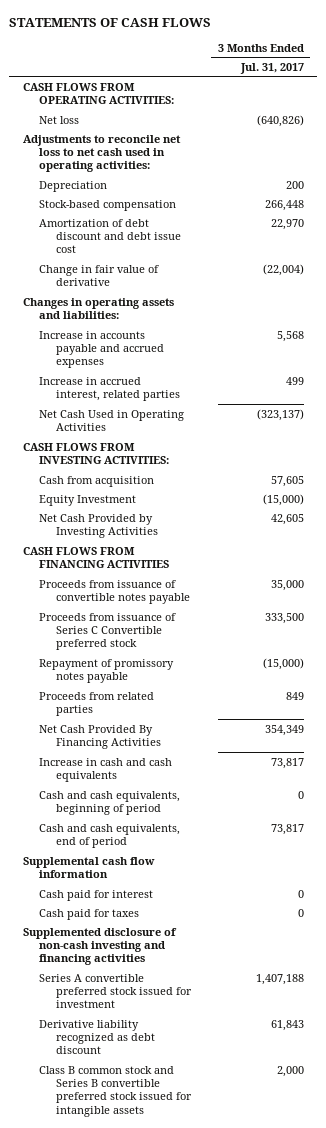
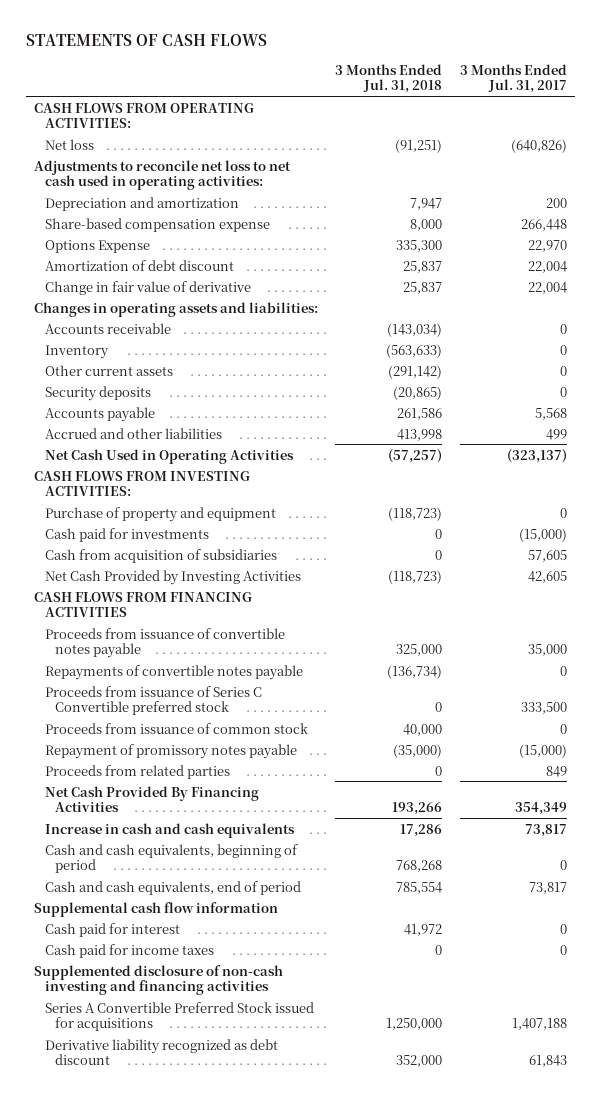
none -> [335,63,443,94] 3 Months Ended Jul. 31, 2018
[39,180,108,192] Depreciation -> [44,196,239,211] Depreciation and amortization
[39,199,177,211] Stock-based compensation -> [44,217,270,232] Share-based compensation expense
none -> [44,239,150,253] Options Expense
[39,218,182,254] Amortization of debt discount and debt issue cost -> [44,259,234,271] Amortization of debt discount
[270,218,304,230] 22,970 -> [527,260,567,273] 22,004
[262,263,304,276] (22,004) -> [527,281,567,294] 22,004
none -> [44,322,171,334] Accounts receivable
none -> [44,344,109,359] Inventory
none -> [44,364,173,376] Other current assets
none -> [44,385,151,401] Security deposits
[39,330,165,369] Increase in accounts payable and accrued expenses -> [44,406,155,422] Accounts payable
[39,376,181,402] Increase in accrued interest, related parties -> [44,427,222,439] Accrued and other liabilities
[39,494,137,506] Equity Investment -> none
none -> [44,506,276,522] Purchase of property and equipment
none -> [44,527,209,542] Cash paid for investments
[39,475,155,487] Cash from acquisition -> [44,548,277,563] Cash from acquisition of subsidiaries
none -> [44,664,303,680] Repayments of convertible notes payable
none -> [44,722,308,734] Proceeds from issuance of common stock
[39,908,140,920] Cash paid for taxes -> [44,943,214,958] Cash paid for income taxes
[39,973,193,1009] Series A convertible preferred stock issued for investment -> [44,1001,314,1031] Series A Convertible Preferred Stock issued for acquisitions
[39,1065,193,1117] Class B common stock and Series B convertible preferred stock issued for intangible assets -> none

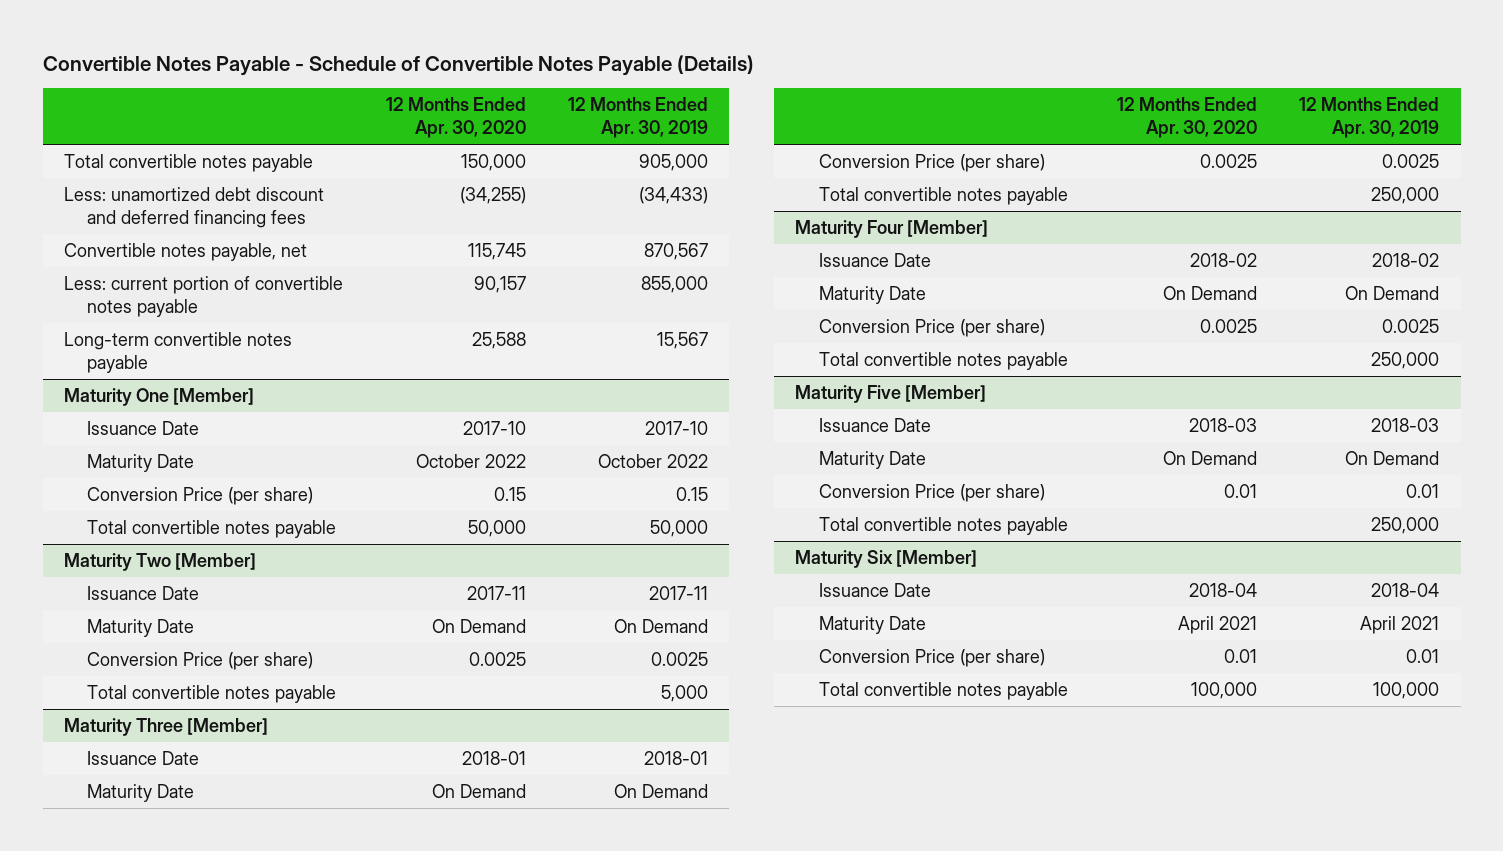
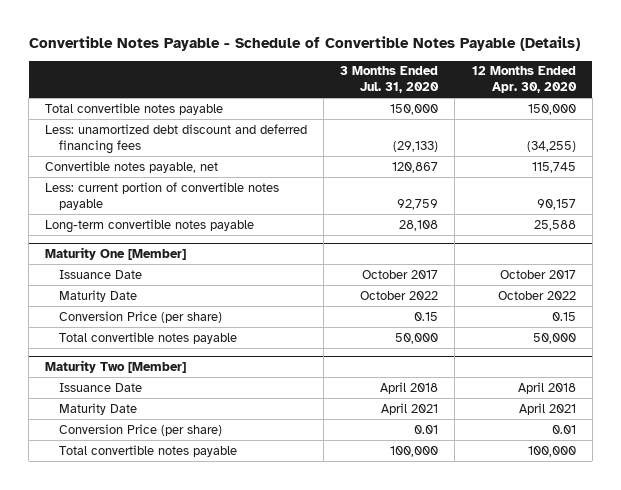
[568,97,709,139] 12 Months Ended Apr. 30, 2019 -> none
none -> [340,66,440,94] 3 Months Ended Jul. 31, 2020
[462,420,526,435] 2017-10 -> [499,269,576,279] October 2017
[87,618,195,637] Maturity Date -> none
[87,651,314,670] Conversion Price (per share) -> none
[87,684,337,703] Total convertible notes payable -> none
[64,717,269,736] Maturity Three [Member] -> none
[87,750,200,765] Issuance Date -> none
[87,783,195,802] Maturity Date -> none
[818,153,1045,172] Conversion Price (per share) -> none
[818,186,1068,205] Total convertible notes payable -> none
[795,219,989,238] Maturity Four [Member] -> none
[818,252,931,267] Issuance Date -> none
[818,285,926,304] Maturity Date -> none
[818,318,1045,337] Conversion Price (per share) -> none
[818,351,1068,370] Total convertible notes payable -> none
[795,384,987,403] Maturity Five [Member] -> none
[818,417,931,432] Issuance Date -> none
[818,450,926,469] Maturity Date -> none
[818,483,1045,502] Conversion Price (per share) -> none
[818,516,1068,535] Total convertible notes payable -> none
[795,549,978,568] Maturity Six [Member] -> none
[818,582,931,597] Issuance Date -> none
[466,585,526,600] 2017-11 -> [517,381,576,394] April 2018

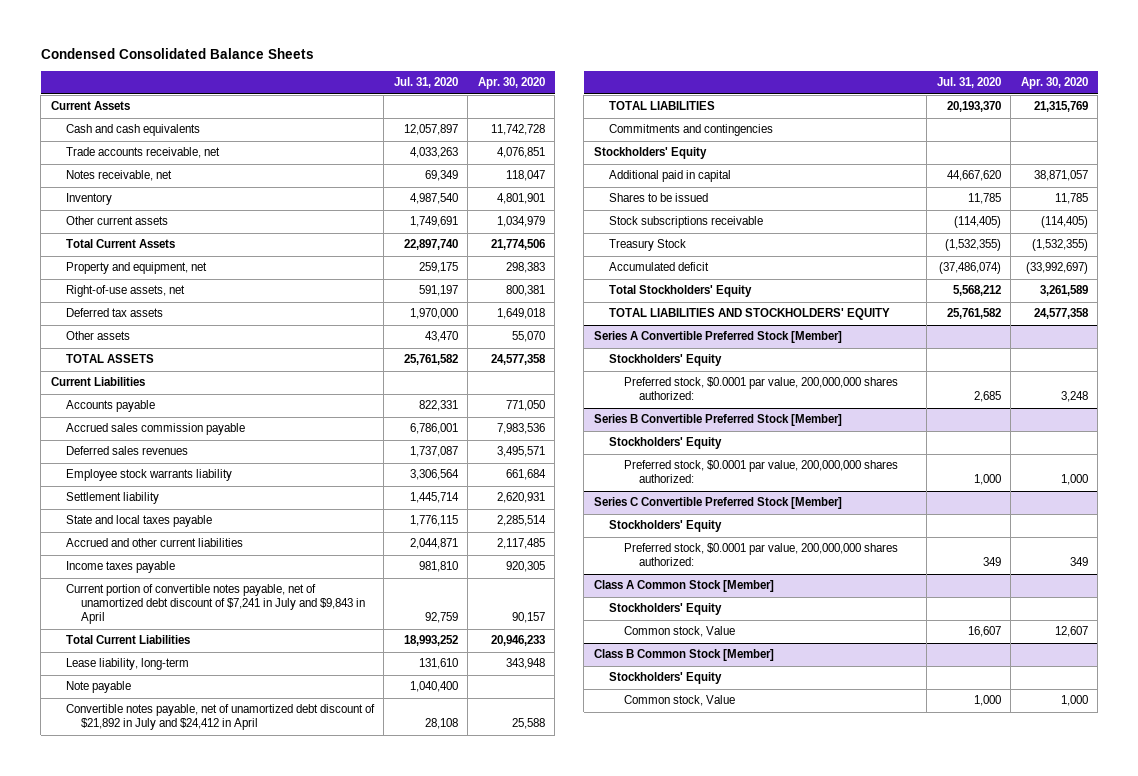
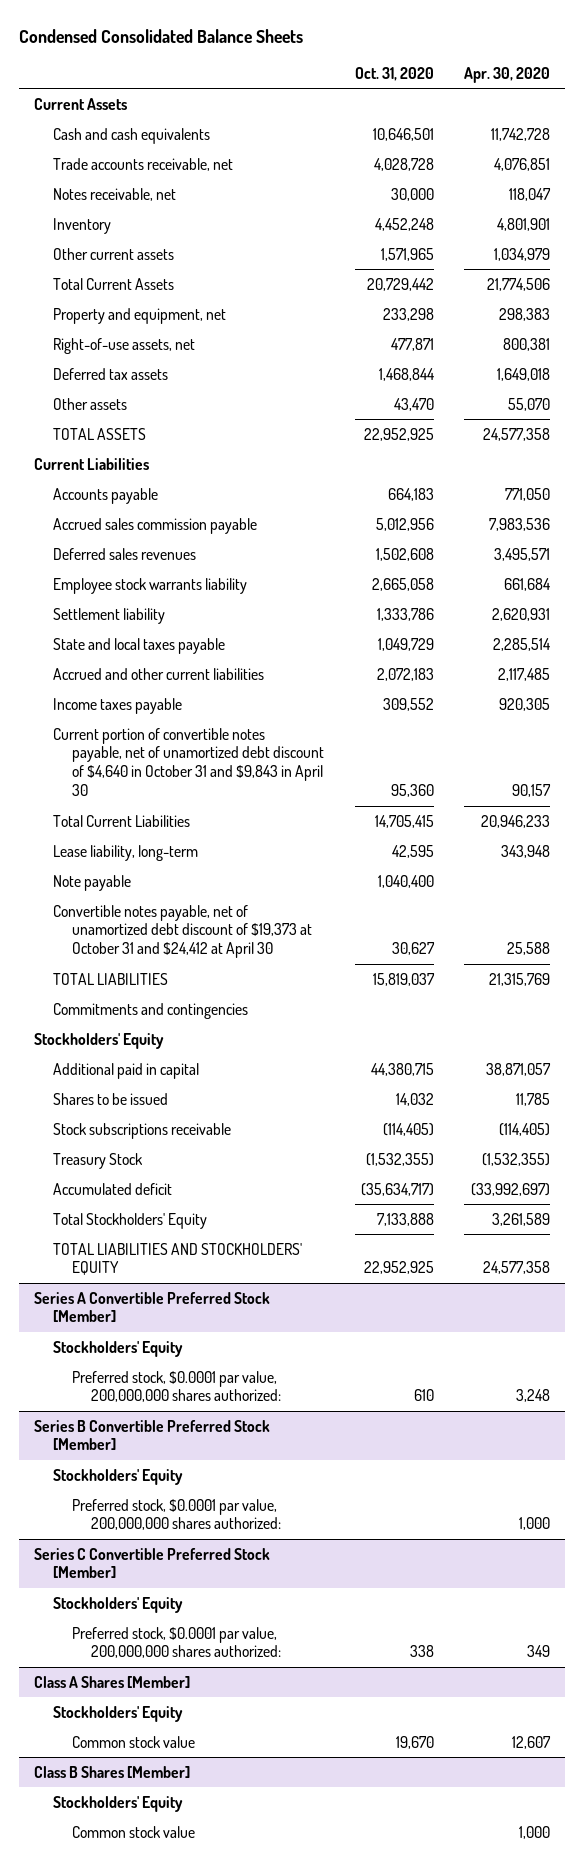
[393,77,458,89] Jul. 31, 2020 -> none
none -> [354,66,434,81] Oct. 31, 2020
[65,584,365,625] Current portion of convertible notes payable, net of unamortized debt discount of $7,241 in July and $9,843 in April -> [53,727,325,797] Current portion of convertible notes payable, net of unamortized debt discount of $4,640 in October 31 and $9,843 in April 30
[65,704,375,731] Convertible notes payable, net of unamortized debt discount of $21,892 in July and $24,412 in April -> [53,904,313,959] Convertible notes payable, net of unamortized debt discount of $19,373 at October 31 and $24,412 at April 30
[593,580,774,593] Class A Common Stock [Member] -> [34,1675,191,1688] Class A Shares [Member]
[623,626,735,638] Common stock, Value -> [72,1735,196,1748] Common stock value
[593,649,774,662] Class B Common Stock [Member] -> [34,1765,191,1778] Class B Shares [Member]
[623,695,735,707] Common stock, Value -> [72,1825,196,1838] Common stock value

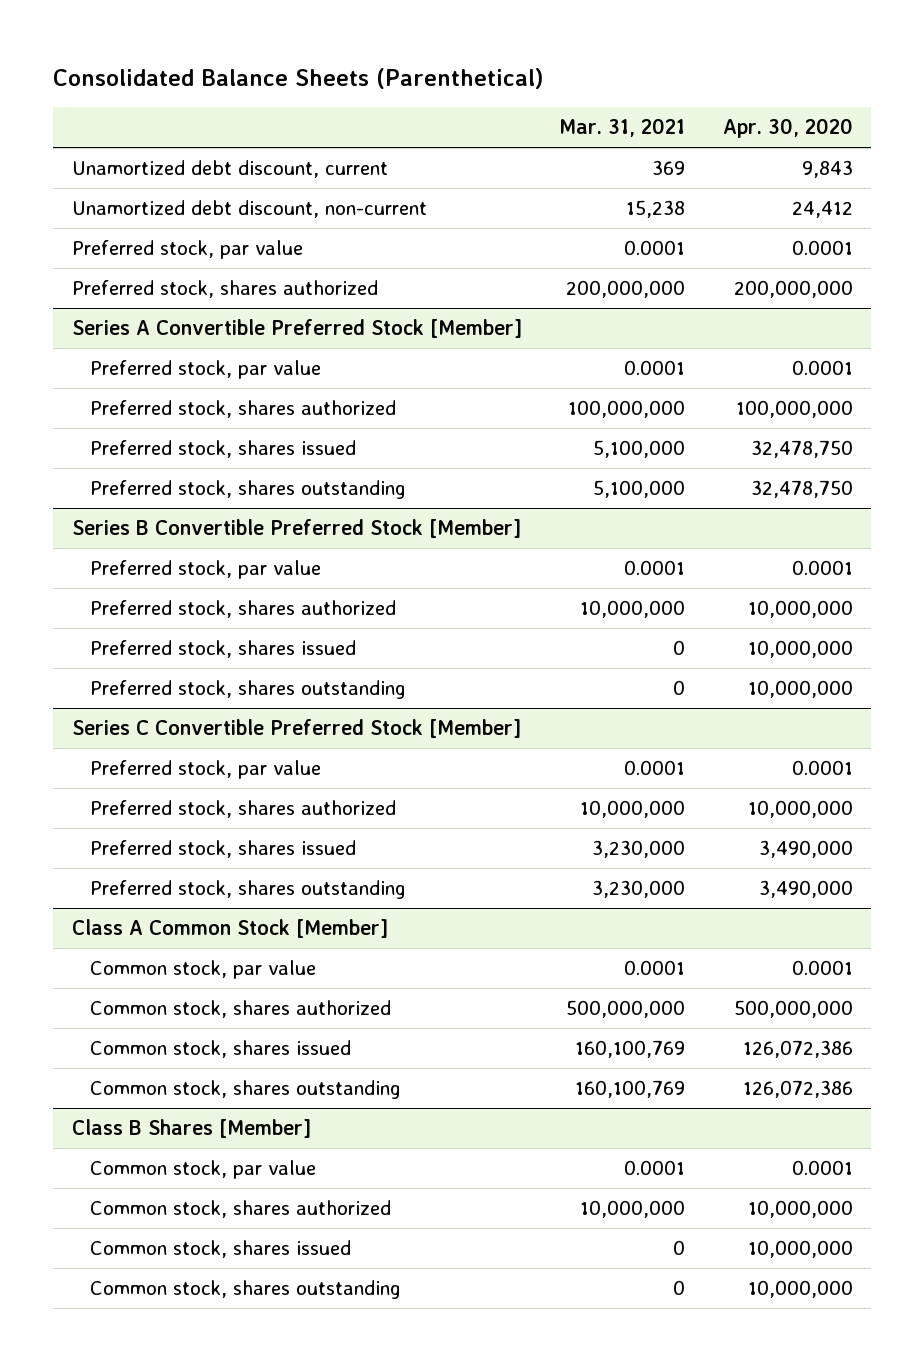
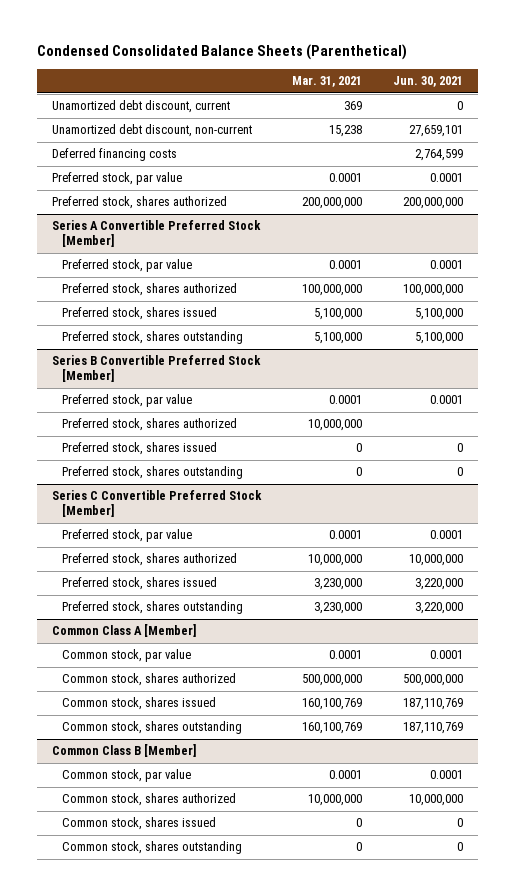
[53,67,545,89] Consolidated Balance Sheets (Parenthetical) -> [36,44,407,61] Condensed Consolidated Balance Sheets (Parenthetical)
[722,118,853,139] Apr. 30, 2020 -> none
none -> [392,76,463,88] Jun. 30, 2021
none -> [52,148,178,162] Deferred financing costs
[71,919,388,939] Class A Common Stock [Member] -> [52,624,197,638] Common Class A [Member]
[71,1119,311,1139] Class B Shares [Member] -> [52,744,197,758] Common Class B [Member]

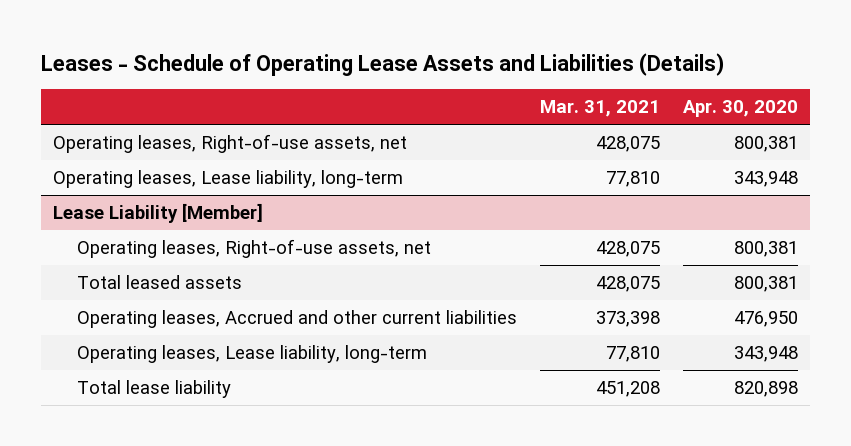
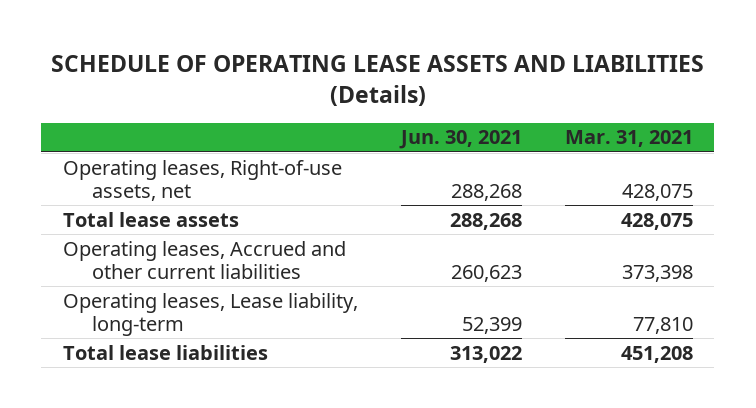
[41,52,725,76] Leases - Schedule of Operating Lease Assets and Liabilities (Details) -> [50,55,704,106] SCHEDULE OF OPERATING LEASE ASSETS AND LIABILITIES (Details)
[683,100,799,118] Apr. 30, 2020 -> none
none -> [398,130,522,150] Jun. 30, 2021
[53,170,404,189] Operating leases, Lease liability, long-term -> none
[53,203,264,224] Lease Liability [Member] -> none
[77,239,432,259] Operating leases, Right-of-use assets, net -> none
[77,275,243,290] Total leased assets -> [62,211,239,227] Total lease assets
[77,380,232,399] Total lease liability -> [62,344,268,360] Total lease liabilities

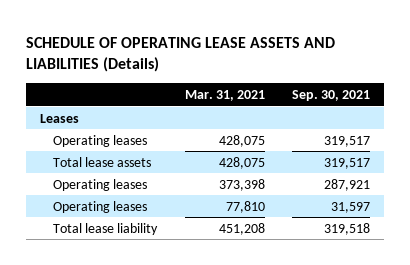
[398,130,522,150] Jun. 30, 2021 -> none
none -> [292,90,371,102] Sep. 30, 2021
none -> [39,113,79,123] Leases
[62,159,342,202] Operating leases, Right-of-use assets, net -> [53,134,148,147] Operating leases
[62,240,346,280] Operating leases, Accrued and other current liabilities -> [53,178,148,191] Operating leases
[62,292,358,337] Operating leases, Lease liability, long-term -> [53,200,148,213] Operating leases
[62,344,268,360] Total lease liabilities -> [53,222,159,235] Total lease liability

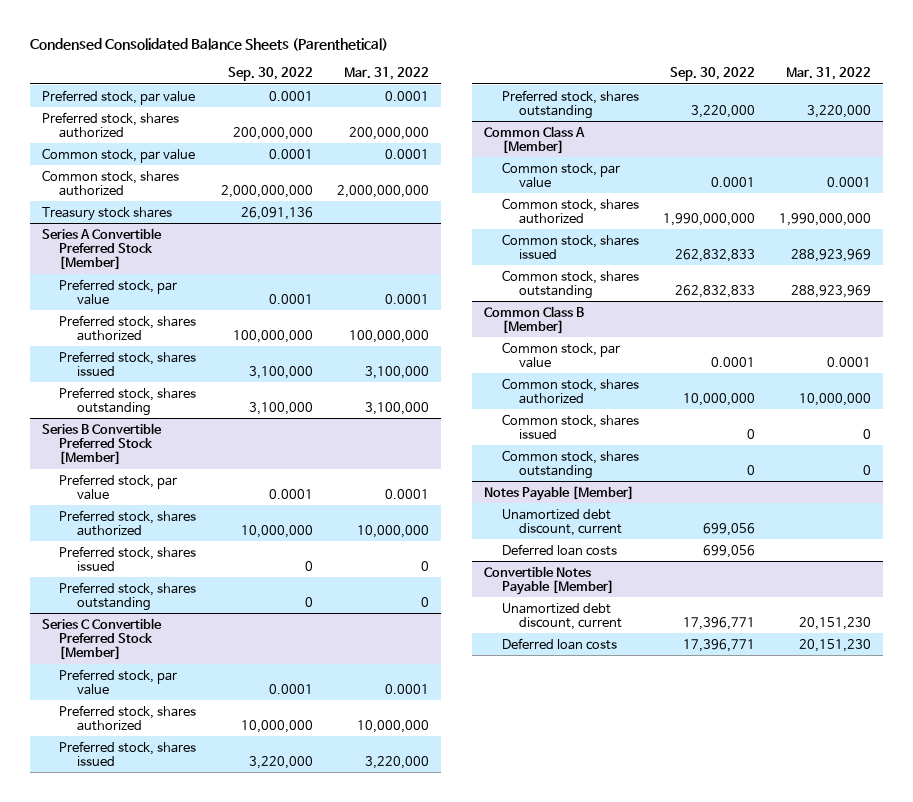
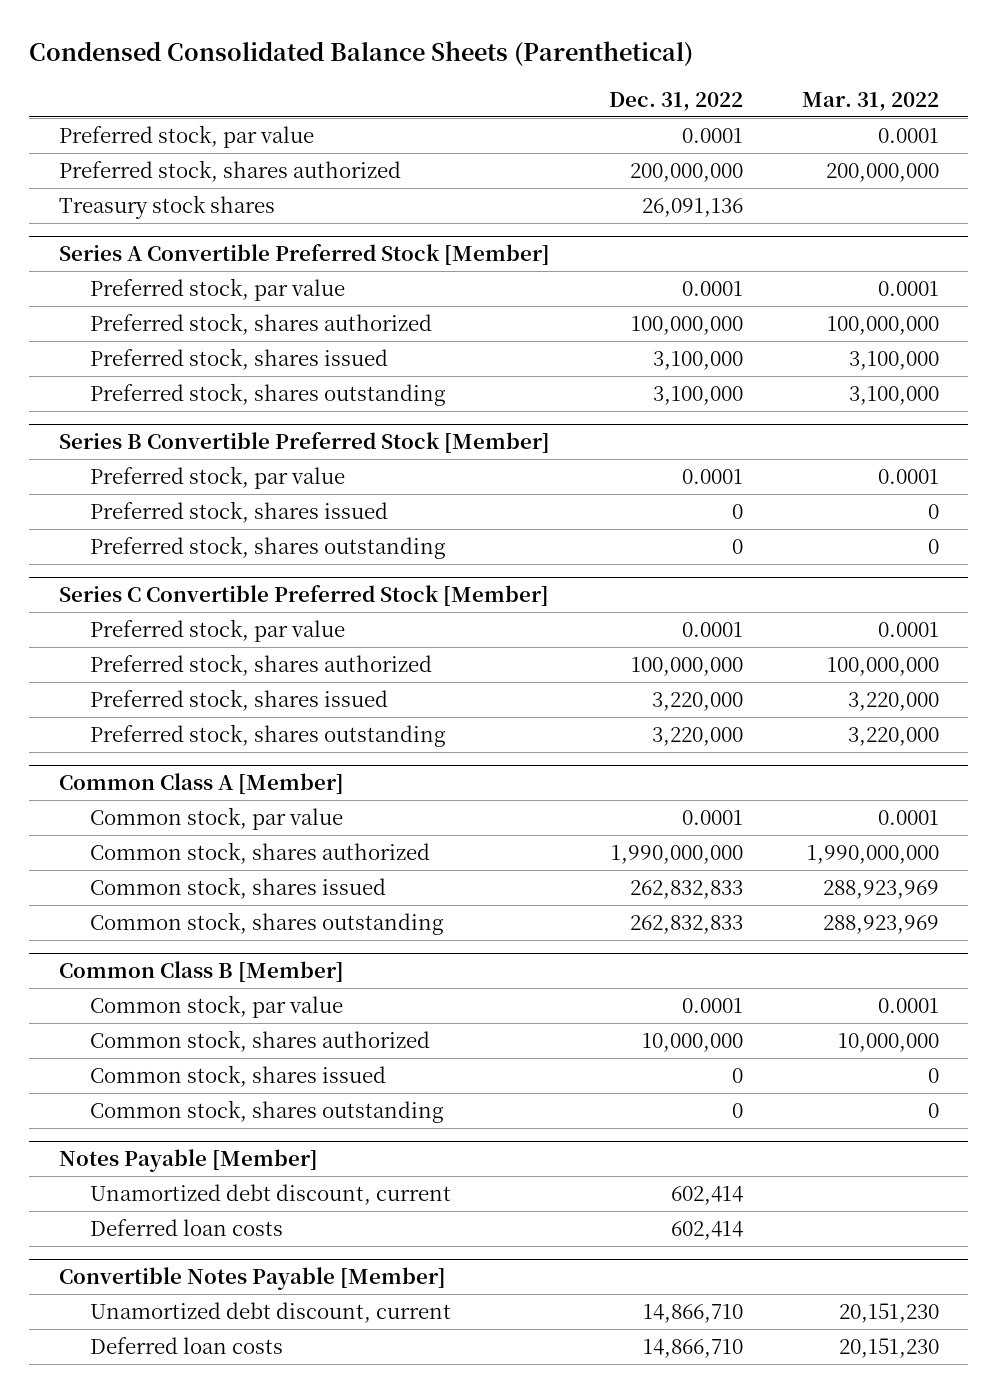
[227,66,313,81] Sep. 30, 2022 -> none
none -> [608,91,743,111] Dec. 31, 2022
[42,147,196,163] Common stock, par value -> none
[42,169,180,196] Common stock, shares authorized -> none
[59,509,197,536] Preferred stock, shares authorized -> none
[357,719,430,733] 10,000,000 -> [826,657,939,677] 100,000,000

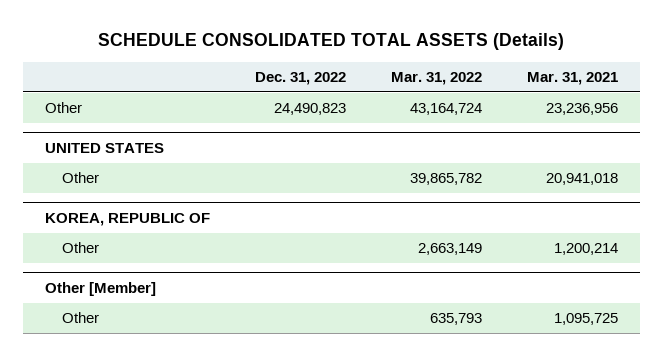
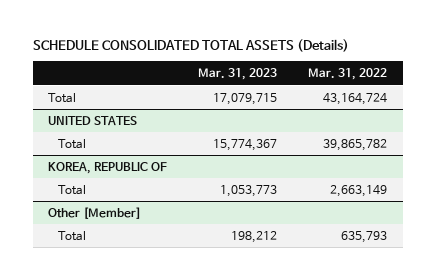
[254,71,346,85] Dec. 31, 2022 -> none
[526,71,618,85] Mar. 31, 2021 -> none
none -> [198,68,278,81] Mar. 31, 2023
[45,102,83,114] Other -> [48,92,77,103] Total
[61,172,99,184] Other -> [58,138,87,149] Total
[61,242,99,254] Other -> [58,184,87,195] Total
[61,312,99,324] Other -> [58,230,87,241] Total

